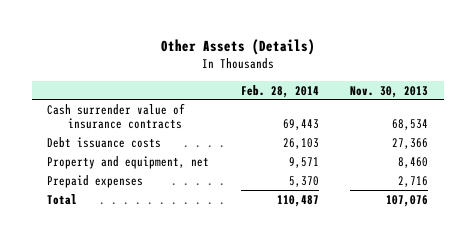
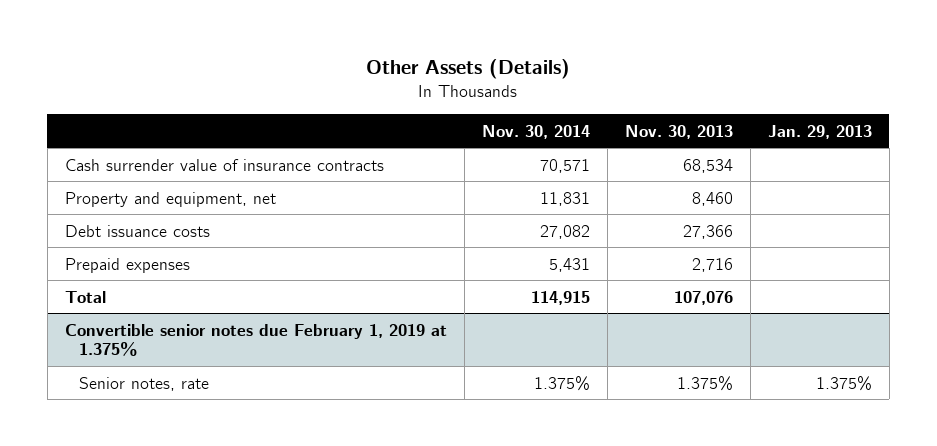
[240,84,319,98] Feb. 28, 2014 -> none
none -> [481,124,590,139] Nov. 30, 2014
none -> [767,124,872,139] Jan. 29, 2013
[47,136,162,148] Debt issuance costs -> [64,224,210,237] Debt issuance costs
none -> [64,323,447,357] Convertible senior notes due February 1, 2019 at 1.375%
none -> [79,376,210,391] Senior notes, rate

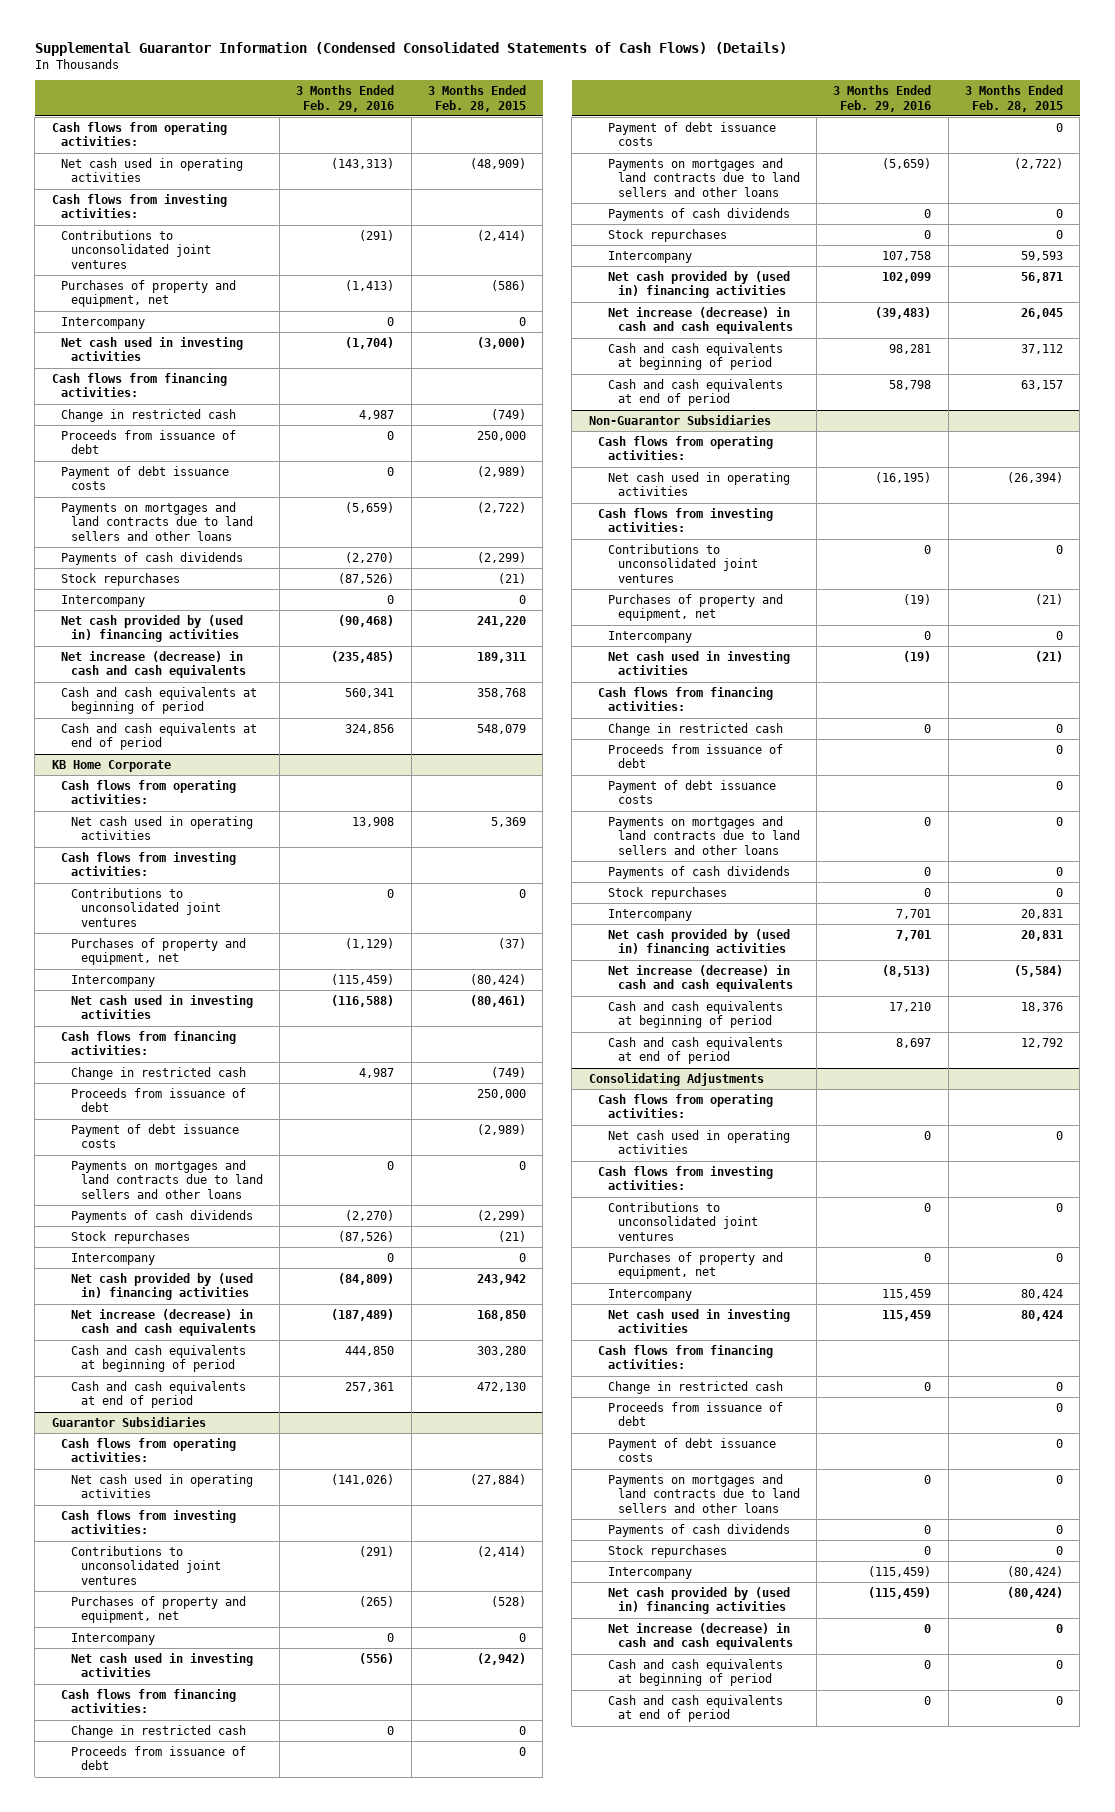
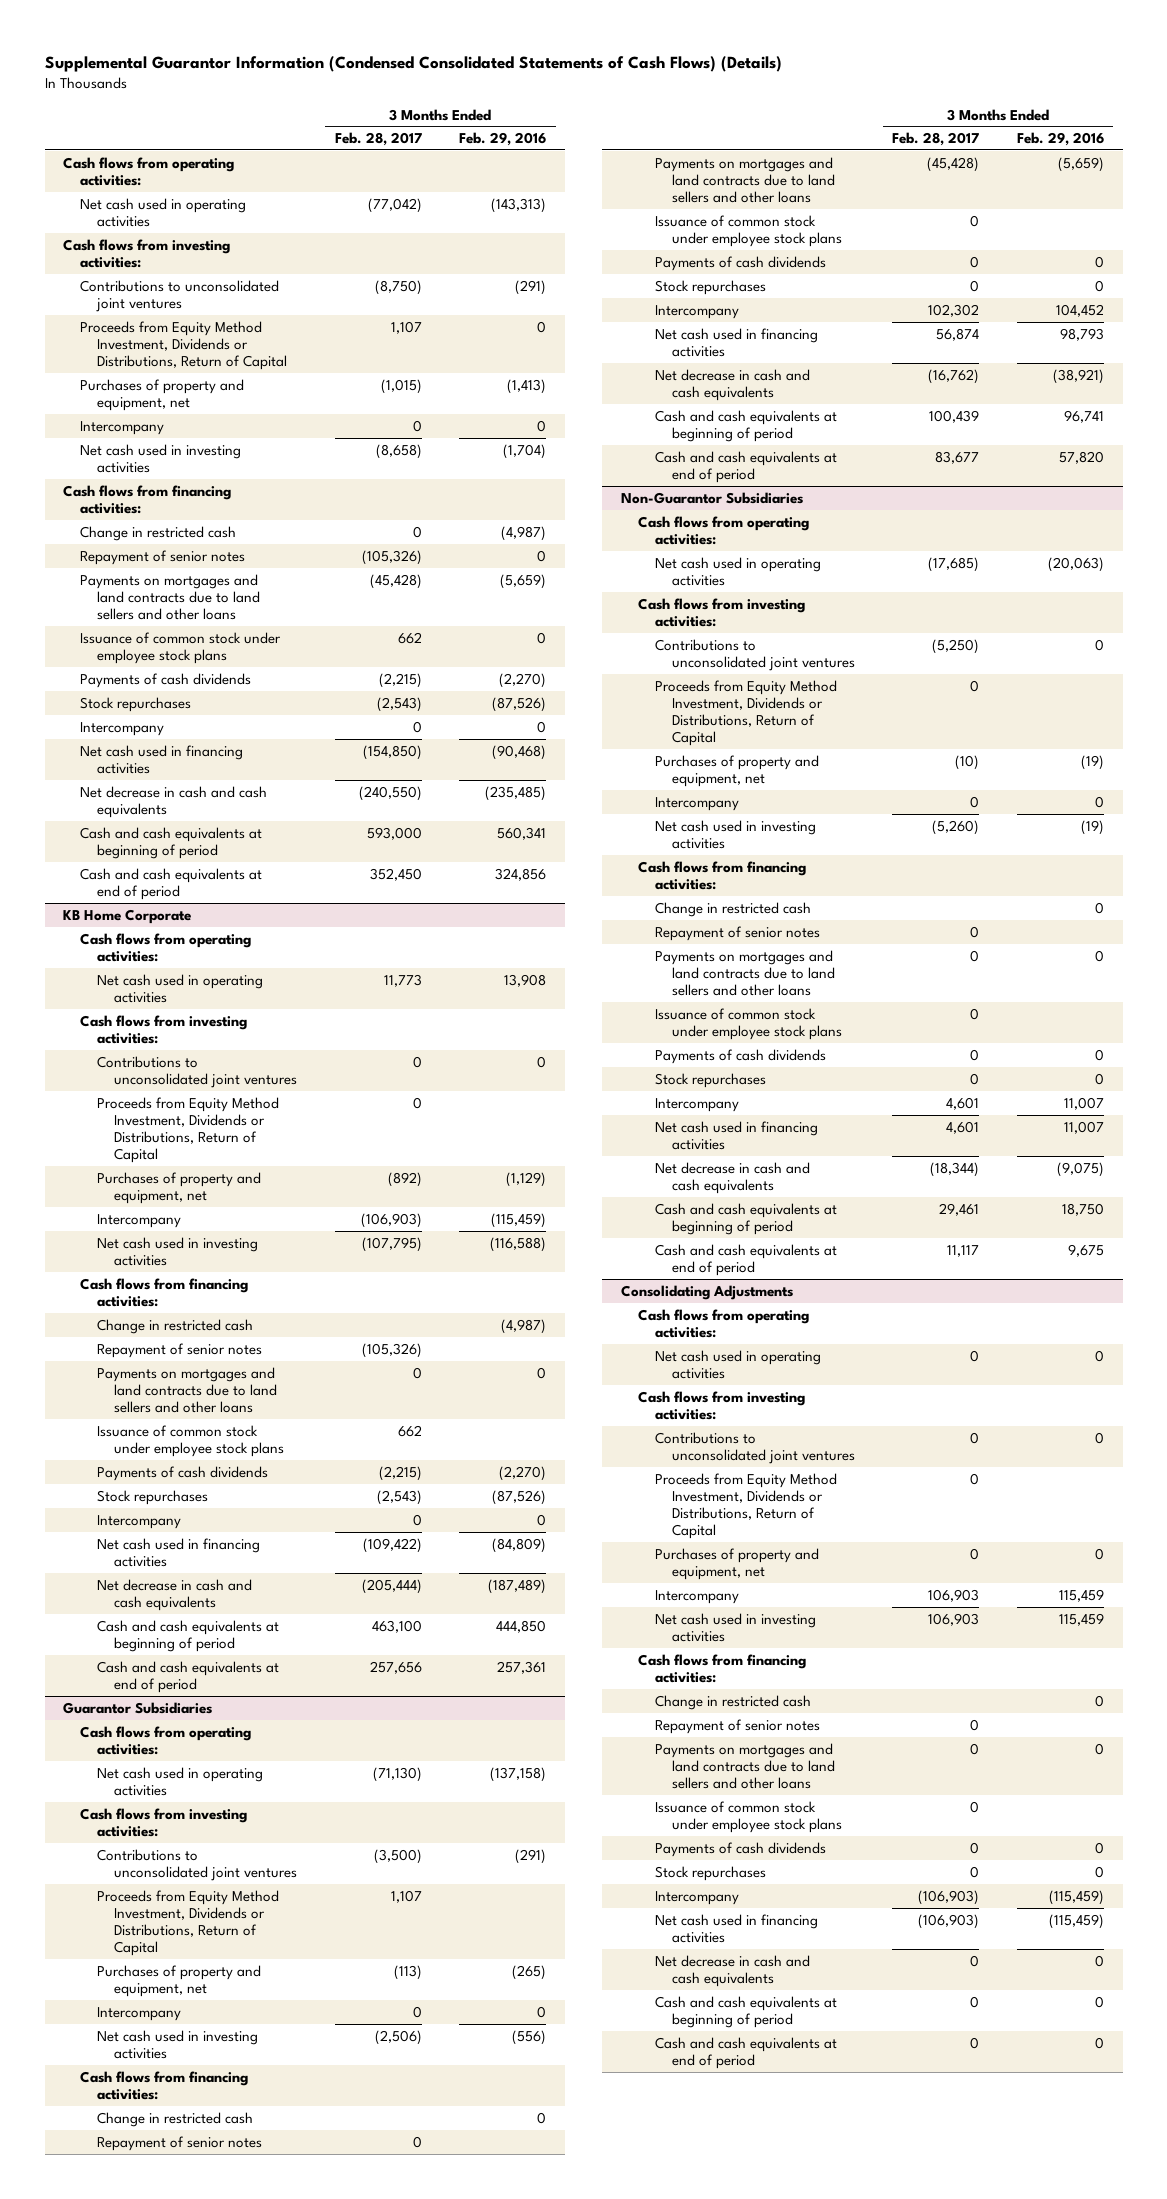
[428,84,527,112] 3 Months Ended Feb. 28, 2015 -> none
none -> [334,132,422,147] Feb. 28, 2017
none -> [80,320,288,370] Proceeds from Equity Method Investment, Dividends or Distributions, Return of Capital
[61,429,237,455] Proceeds from issuance of debt -> none
[61,465,230,491] Payment of debt issuance costs -> none
[359,409,395,420] 4,987 -> [501,525,547,541] (4,987)
none -> [80,549,246,565] Repayment of senior notes
none -> [80,631,282,664] Issuance of common stock under employee stock plans
[61,614,244,643] Net cash provided by (used in) financing activities -> [80,744,244,774] Net cash used in financing activities
[61,650,247,679] Net increase (decrease) in cash and cash equivalents -> [80,785,268,818] Net decrease in cash and cash equivalents
none -> [97,1096,280,1164] Proceeds from Equity Method Investment, Dividends or Distributions, Return of Capital
[71,1087,247,1113] Proceeds from issuance of debt -> none
[71,1123,240,1149] Payment of debt issuance costs -> none
[359,1067,395,1078] 4,987 -> [501,1318,547,1334] (4,987)
none -> [97,1342,263,1358] Repayment of senior notes
none -> [97,1424,285,1457] Issuance of common stock under employee stock plans
[71,1272,254,1301] Net cash provided by (used in) financing activities -> [97,1537,261,1567] Net cash used in financing activities
[71,1308,256,1337] Net increase (decrease) in cash and cash equivalents -> [97,1578,253,1611] Net decrease in cash and cash equivalents
[331,1473,395,1485] (141,026) -> [490,1766,547,1782] (137,158)
none -> [97,1889,280,1957] Proceeds from Equity Method Investment, Dividends or Distributions, Return of Capital
[71,1745,247,1771] Proceeds from issuance of debt -> none
[607,121,776,147] Payment of debt issuance costs -> none
none -> [97,2135,263,2151] Repayment of senior notes
none -> [654,214,842,247] Issuance of common stock under employee stock plans
[882,250,932,261] 107,758 -> [1055,303,1104,317] 104,452
[607,270,790,299] Net cash provided by (used in) financing activities -> [654,327,818,357] Net cash used in financing activities
[882,271,932,283] 102,099 -> [1059,327,1104,341] 98,793
[607,306,793,335] Net increase (decrease) in cash and cash equivalents -> [654,368,810,401] Net decrease in cash and cash equivalents
[875,306,932,319] (39,483) -> [1052,368,1104,384] (38,921)
[889,343,932,354] 98,281 -> [1063,409,1104,423] 96,741
[889,379,932,390] 58,798 -> [1058,450,1104,464] 57,820
[875,471,932,483] (16,195) -> [1047,556,1104,572] (20,063)
none -> [654,679,837,747] Proceeds from Equity Method Investment, Dividends or Distributions, Return of Capital
[607,743,783,769] Proceeds from issuance of debt -> none
[607,779,776,805] Payment of debt issuance costs -> none
none -> [654,925,820,941] Repayment of senior notes
none -> [654,1007,842,1040] Issuance of common stock under employee stock plans
[896,908,932,919] 7,701 -> [1063,1096,1104,1110] 11,007
[607,928,790,957] Net cash provided by (used in) financing activities -> [654,1120,818,1150] Net cash used in financing activities
[896,929,932,941] 7,701 -> [1063,1120,1104,1134] 11,007
[607,964,793,993] Net increase (decrease) in cash and cash equivalents -> [654,1161,810,1194] Net decrease in cash and cash equivalents
[882,964,932,977] (8,513) -> [1056,1161,1104,1177] (9,075)
[889,1001,932,1012] 17,210 -> [1061,1202,1104,1216] 18,750
[896,1037,932,1048] 8,697 -> [1067,1243,1104,1257] 9,675
none -> [654,1472,837,1540] Proceeds from Equity Method Investment, Dividends or Distributions, Return of Capital
[607,1401,783,1427] Proceeds from issuance of debt -> none
[607,1437,776,1463] Payment of debt issuance costs -> none
none -> [654,1718,820,1734] Repayment of senior notes
none -> [654,1800,842,1833] Issuance of common stock under employee stock plans
[607,1586,790,1615] Net cash provided by (used in) financing activities -> [654,1913,818,1943] Net cash used in financing activities
[607,1622,793,1651] Net increase (decrease) in cash and cash equivalents -> [654,1954,810,1987] Net decrease in cash and cash equivalents

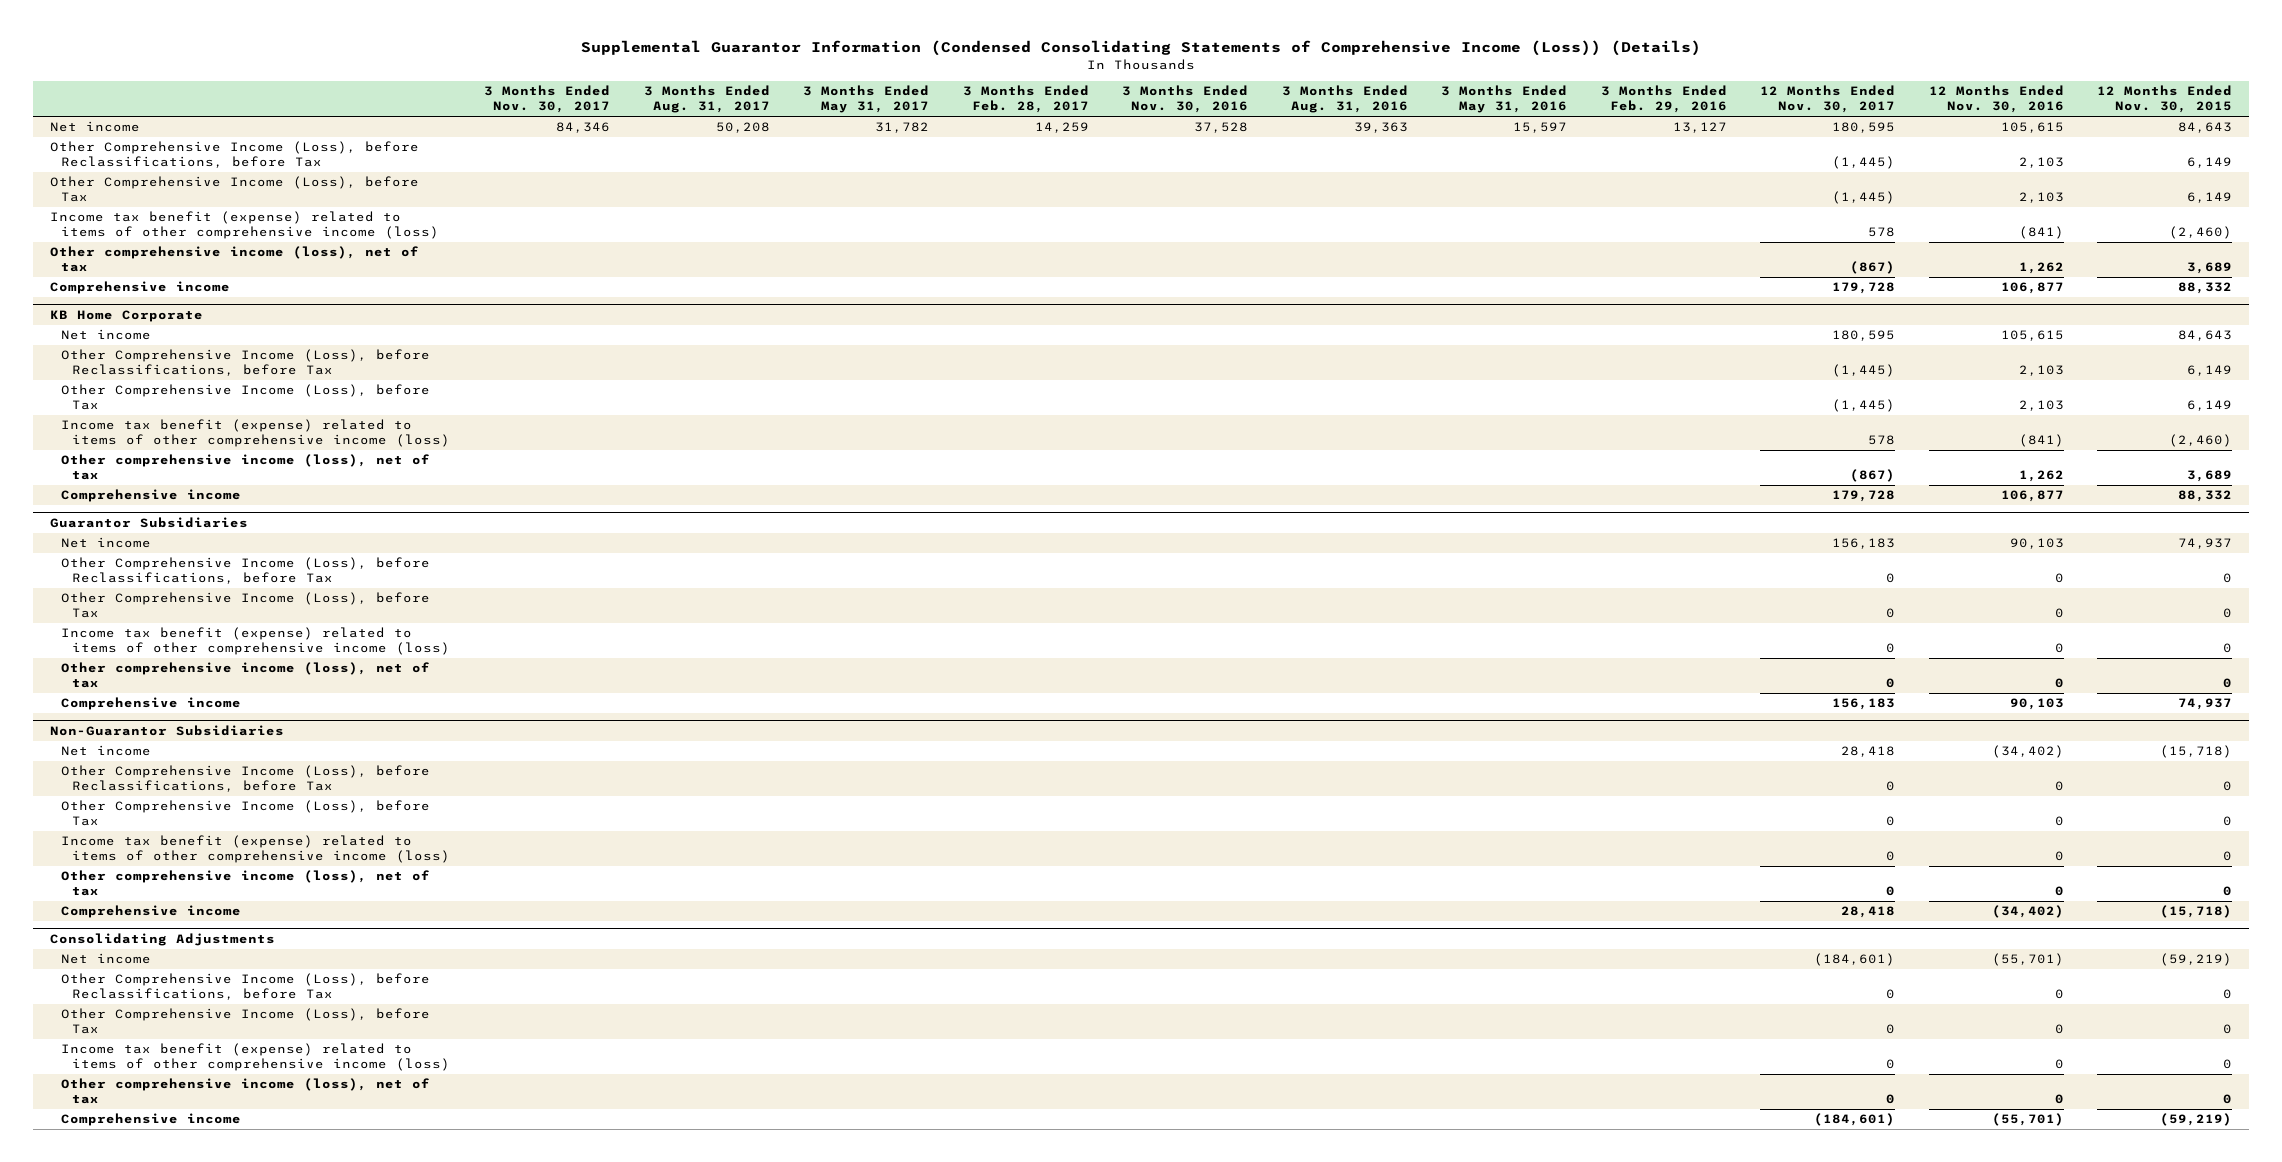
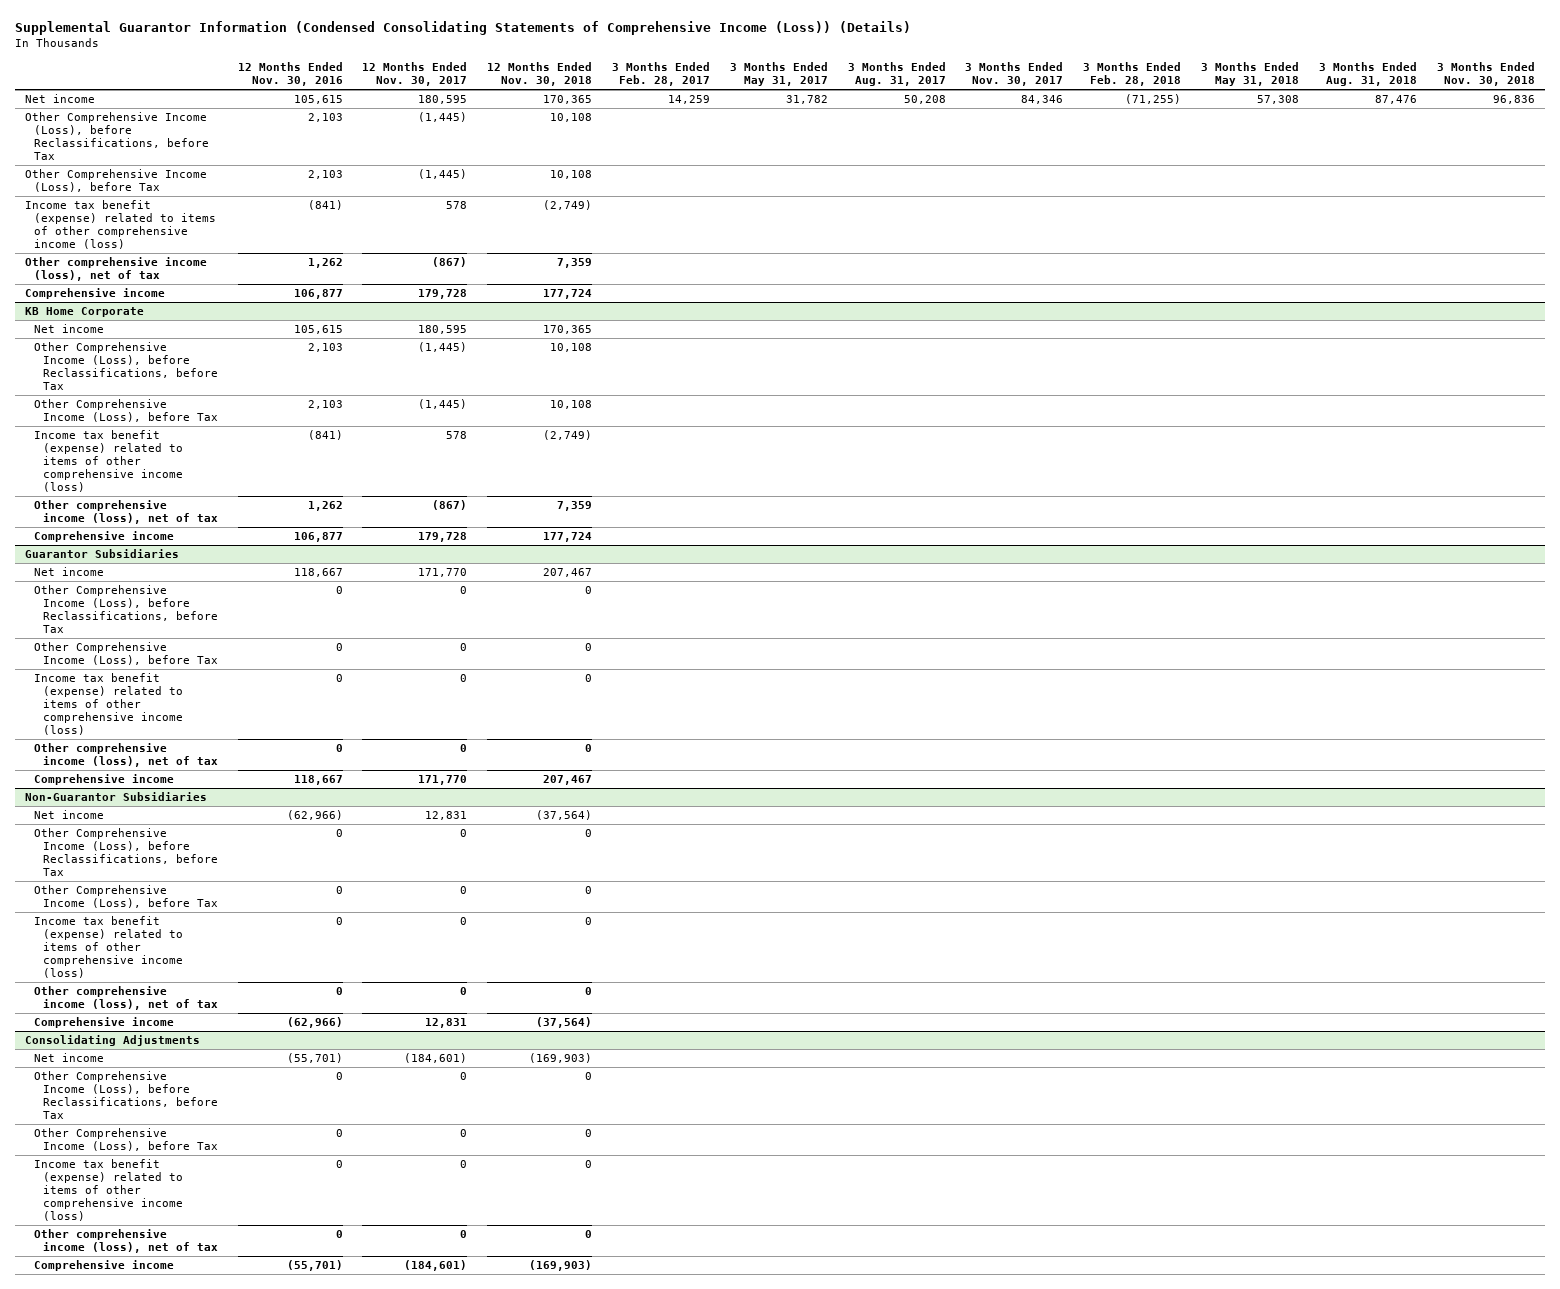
[1122,85,1249,114] 3 Months Ended Nov. 30, 2016 -> none
[1281,85,1408,114] 3 Months Ended Aug. 31, 2016 -> none
[1441,85,1568,114] 3 Months Ended May 31, 2016 -> none
[1600,85,1727,114] 3 Months Ended Feb. 29, 2016 -> none
[2097,85,2233,114] 12 Months Ended Nov. 30, 2015 -> none
none -> [487,62,593,87] 12 Months Ended Nov. 30, 2018
none -> [1083,62,1182,87] 3 Months Ended Feb. 28, 2018
none -> [1201,62,1300,87] 3 Months Ended May 31, 2018
none -> [1318,62,1417,87] 3 Months Ended Aug. 31, 2018
none -> [1436,62,1535,87] 3 Months Ended Nov. 30, 2018
[1832,538,1896,550] 156,183 -> [418,568,468,578] 171,770
[2009,538,2064,550] 90,103 -> [293,568,343,578] 118,667
[1832,698,1896,711] 156,183 -> [418,775,468,786] 171,770
[2009,698,2064,711] 90,103 -> [293,775,343,786] 118,667
[1841,746,1896,758] 28,418 -> [425,811,468,821] 12,831
[1991,745,2064,759] (34,402) -> [286,810,343,821] (62,966)
[1841,906,1896,919] 28,418 -> [425,1018,468,1029] 12,831
[1991,905,2064,919] (34,402) -> [286,1017,343,1029] (62,966)

